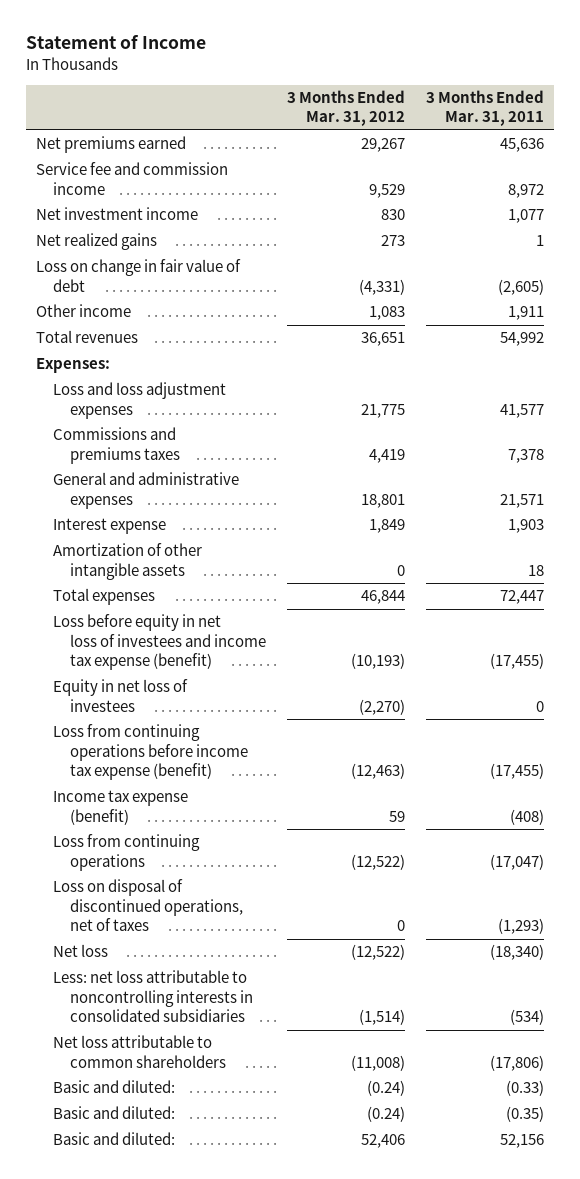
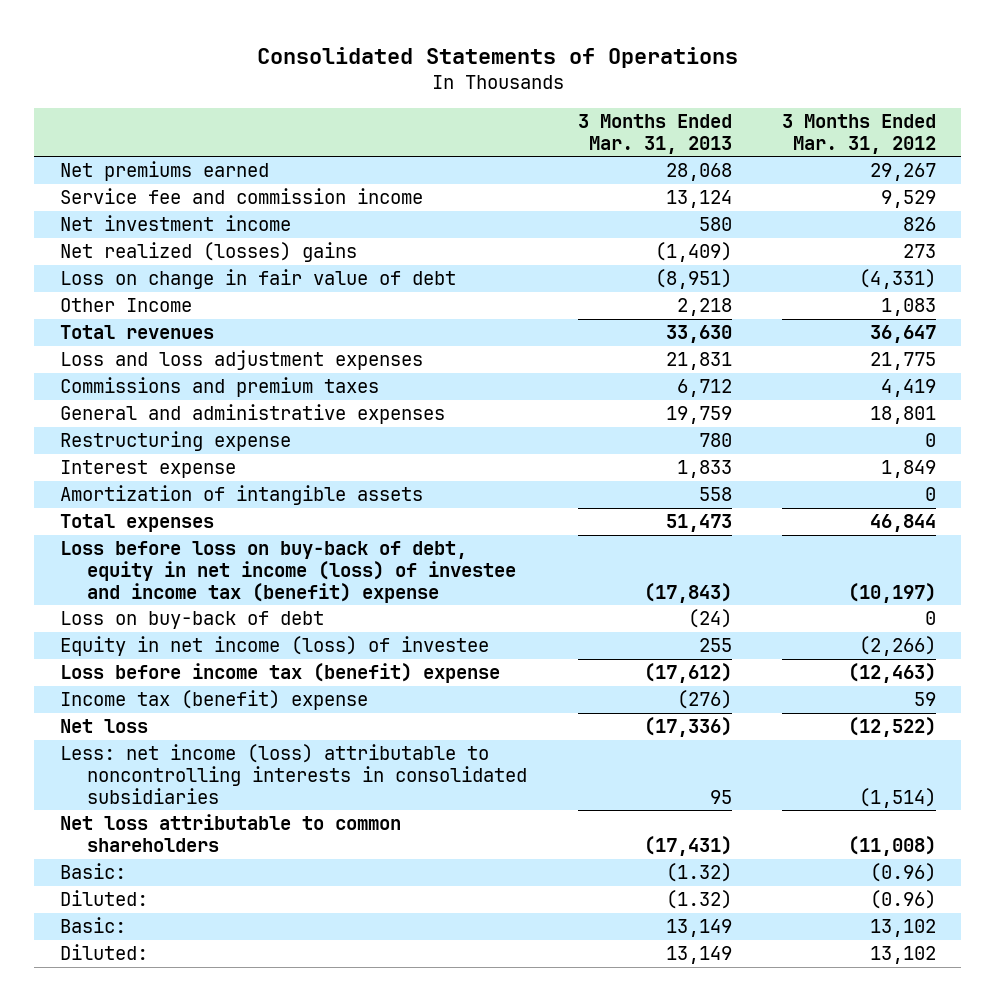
[25,34,206,50] Statement of Income -> [256,46,738,68] Consolidated Statements of Operations
[425,90,544,127] 3 Months Ended Mar. 31, 2011 -> none
none -> [577,114,732,154] 3 Months Ended Mar. 31, 2013
[380,209,405,221] 830 -> [902,217,936,232] 826
[36,233,158,251] Net realized gains -> [59,242,357,263] Net realized (losses) gains
[36,358,111,374] Expenses: -> none
[36,304,132,318] Other income -> [59,298,192,313] Other Income
[360,332,405,347] 36,651 -> [869,325,936,344] 36,647
[53,427,181,464] Commissions and premiums taxes -> [59,377,379,398] Commissions and premium taxes
none -> [59,431,291,452] Restructuring expense
[53,543,203,580] Amortization of other intangible assets -> [59,485,423,506] Amortization of intangible assets
[53,834,201,871] Loss from continuing operations -> none
[53,879,244,932] Loss on disposal of discontinued operations, net of taxes -> none
[53,614,267,671] Loss before equity in net loss of investees and income tax expense (benefit) -> [59,541,517,603] Loss before loss on buy-back of debt, equity in net income (loss) of investee and income tax (benefit) expense
[350,653,405,670] (10,193) -> [847,582,936,603] (10,197)
none -> [59,611,324,630] Loss on buy-back of debt
[53,679,189,712] Equity in net loss of investees -> [59,636,489,657] Equity in net income (loss) of investee
[358,698,405,715] (2,270) -> [858,636,936,657] (2,266)
[53,724,249,781] Loss from continuing operations before income tax expense (benefit) -> [59,663,500,684] Loss before income tax (benefit) expense
[53,790,189,825] Income tax expense (benefit) -> [59,690,368,711] Income tax (benefit) expense
[53,970,254,1023] Less: net loss attributable to noncontrolling interests in consolidated subsidiaries -> [59,744,528,804] Less: net income (loss) attributable to noncontrolling interests in consolidated subsidiaries
[53,1080,176,1094] Basic and diluted: -> none
[53,1106,176,1120] Basic and diluted: -> none
none -> [59,863,126,880] Basic:
none -> [59,890,148,907] Diluted:
none -> [59,917,126,934] Basic:
[53,1132,176,1146] Basic and diluted: -> [59,944,148,961] Diluted:
[360,1134,405,1149] 52,406 -> [869,946,936,965] 13,102

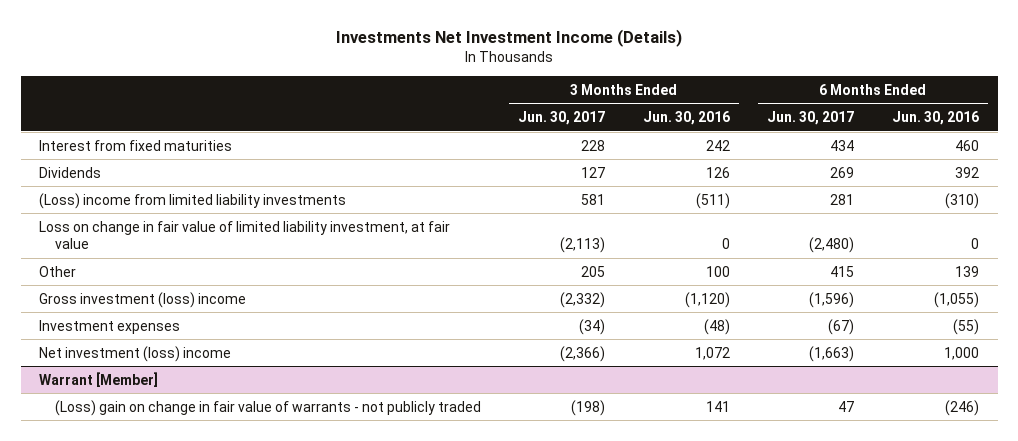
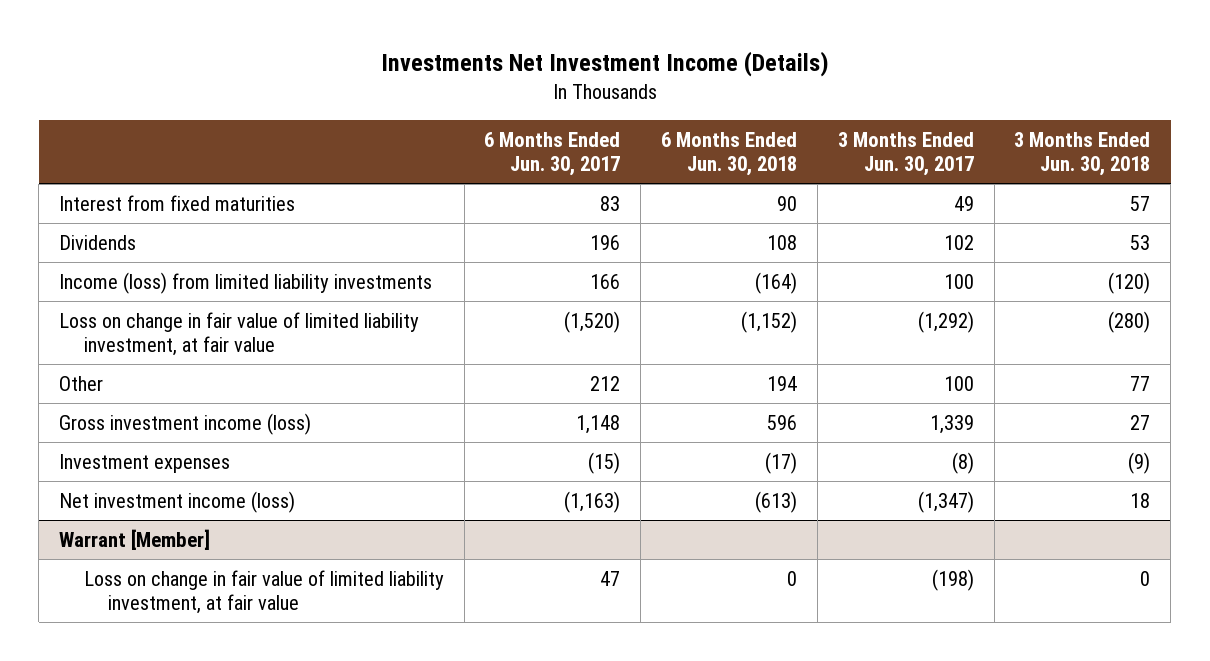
[642,111,730,126] Jun. 30, 2016 -> none
[891,111,979,126] Jun. 30, 2016 -> none
none -> [661,131,798,176] 6 Months Ended Jun. 30, 2018
none -> [1014,131,1151,176] 3 Months Ended Jun. 30, 2018
[581,139,606,151] 228 -> [953,195,974,211] 49
[830,139,855,151] 434 -> [600,195,621,211] 83
[581,166,606,178] 127 -> [943,234,974,250] 102
[830,166,855,178] 269 -> [590,234,621,250] 196
[39,192,347,209] (Loss) income from limited liability investments -> [59,271,433,294] Income (loss) from limited liability investments
[581,193,606,205] 581 -> [943,273,974,289] 100
[830,193,855,205] 281 -> [590,273,621,289] 166
[560,237,606,254] (2,113) -> [917,310,974,333] (1,292)
[809,237,855,254] (2,480) -> [564,310,621,333] (1,520)
[581,265,606,277] 205 -> [943,375,974,391] 100
[830,265,855,277] 415 -> [590,375,621,391] 212
[39,291,247,308] Gross investment (loss) income -> [59,412,312,435] Gross investment income (loss)
[560,291,606,308] (2,332) -> [929,414,974,434] 1,339
[809,291,855,308] (1,596) -> [576,414,621,434] 1,148
[579,318,606,335] (34) -> [951,451,974,474] (8)
[828,318,855,335] (67) -> [588,451,621,474] (15)
[39,345,232,362] Net investment (loss) income -> [59,490,296,513] Net investment income (loss)
[560,345,606,362] (2,366) -> [917,490,974,513] (1,347)
[809,345,855,362] (1,663) -> [564,490,621,513] (1,163)
[54,399,481,416] (Loss) gain on change in fair value of warrants - not publicly traded -> [83,569,444,615] Loss on change in fair value of limited liability investment, at fair value

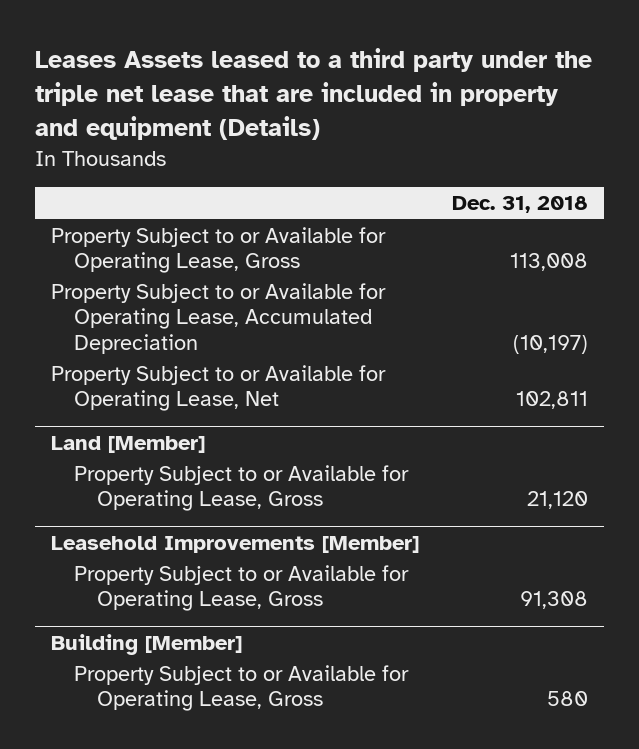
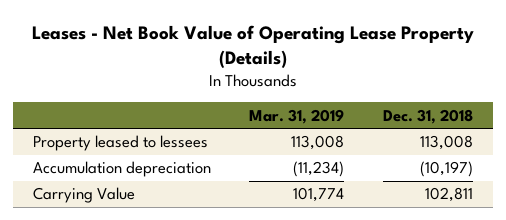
[34,48,592,141] Leases Assets leased to a third party under the triple net lease that are included in property and equipment (Details) -> [31,24,474,68] Leases - Net Book Value of Operating Lease Property (Details)
none -> [249,108,345,124] Mar. 31, 2019
[50,435,205,453] Land [Member] -> none
[73,465,409,512] Property Subject to or Available for Operating Lease, Gross -> none
[50,535,419,553] Leasehold Improvements [Member] -> none
[73,565,409,612] Property Subject to or Available for Operating Lease, Gross -> none
[50,633,242,655] Building [Member] -> none
[73,665,409,712] Property Subject to or Available for Operating Lease, Gross -> none
[50,227,386,274] Property Subject to or Available for Operating Lease, Gross -> [32,135,208,152] Property leased to lessees
[50,283,386,354] Property Subject to or Available for Operating Lease, Accumulated Depreciation -> [32,161,211,178] Accumulation depreciation
[50,365,386,412] Property Subject to or Available for Operating Lease, Net -> [32,187,135,204] Carrying Value

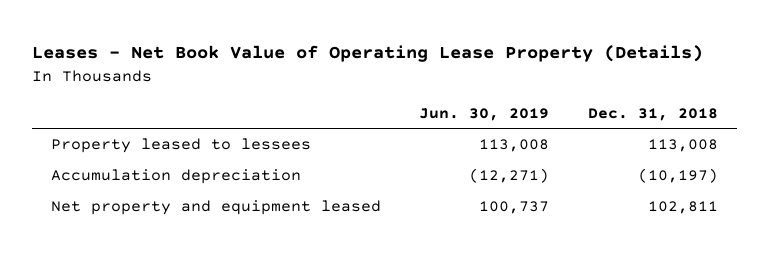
[249,108,345,124] Mar. 31, 2019 -> none
none -> [419,107,550,121] Jun. 30, 2019
[32,187,135,204] Carrying Value -> [51,200,382,216] Net property and equipment leased

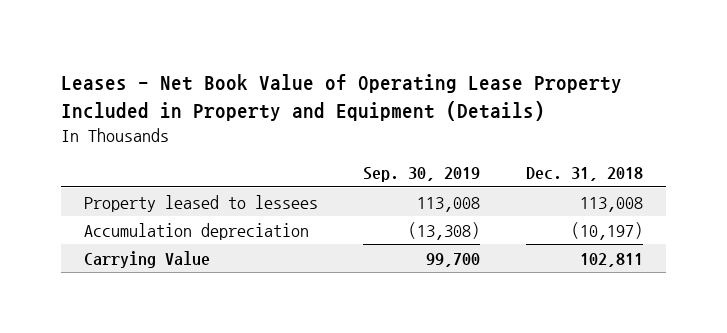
[32,45,704,63] Leases - Net Book Value of Operating Lease Property (Details) -> [60,73,622,121] Leases - Net Book Value of Operating Lease Property Included in Property and Equipment (Details)
[419,107,550,121] Jun. 30, 2019 -> none
none -> [363,167,481,183] Sep. 30, 2019
[51,200,382,216] Net property and equipment leased -> [83,250,210,268] Carrying Value

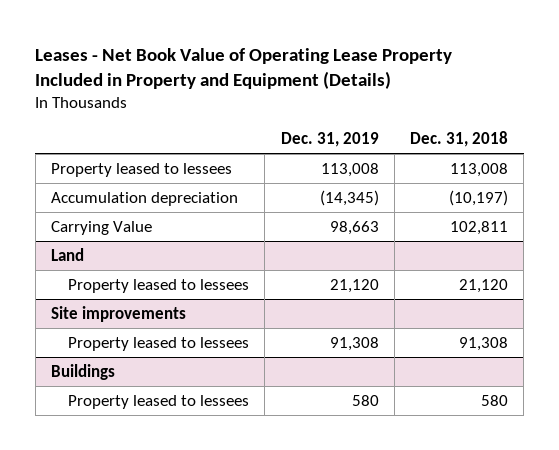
[363,167,481,183] Sep. 30, 2019 -> none
none -> [280,132,379,148] Dec. 31, 2019
none -> [50,247,84,261] Land
none -> [68,278,250,293] Property leased to lessees
none -> [50,305,186,322] Site improvements
none -> [68,336,250,351] Property leased to lessees
none -> [50,363,115,380] Buildings
none -> [68,394,250,409] Property leased to lessees

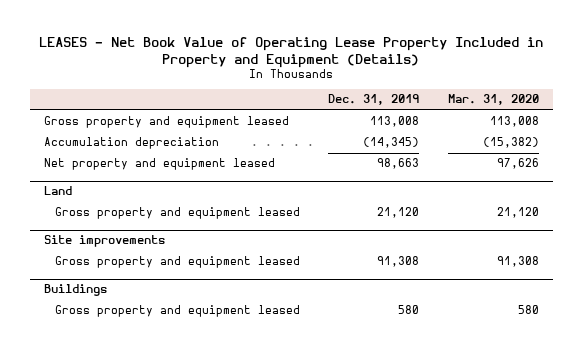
[35,47,453,90] Leases - Net Book Value of Operating Lease Property Included in Property and Equipment (Details) -> [39,36,544,68] LEASES - Net Book Value of Operating Lease Property Included in Property and Equipment (Details)
[410,131,509,148] Dec. 31, 2018 -> none
none -> [447,94,539,106] Mar. 31, 2020
[50,162,232,177] Property leased to lessees -> [43,116,289,129] Gross property and equipment leased
[50,220,152,235] Carrying Value -> [43,158,275,171] Net property and equipment leased
[68,278,250,293] Property leased to lessees -> [54,207,300,220] Gross property and equipment leased
[68,336,250,351] Property leased to lessees -> [54,256,300,269] Gross property and equipment leased
[68,394,250,409] Property leased to lessees -> [54,305,300,318] Gross property and equipment leased

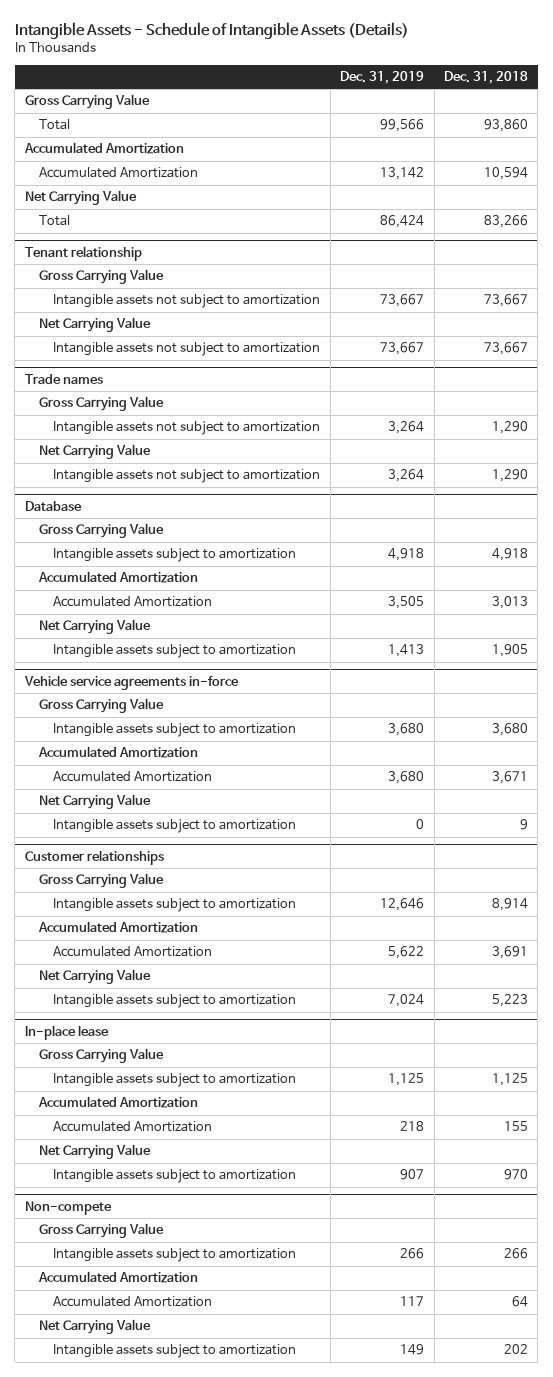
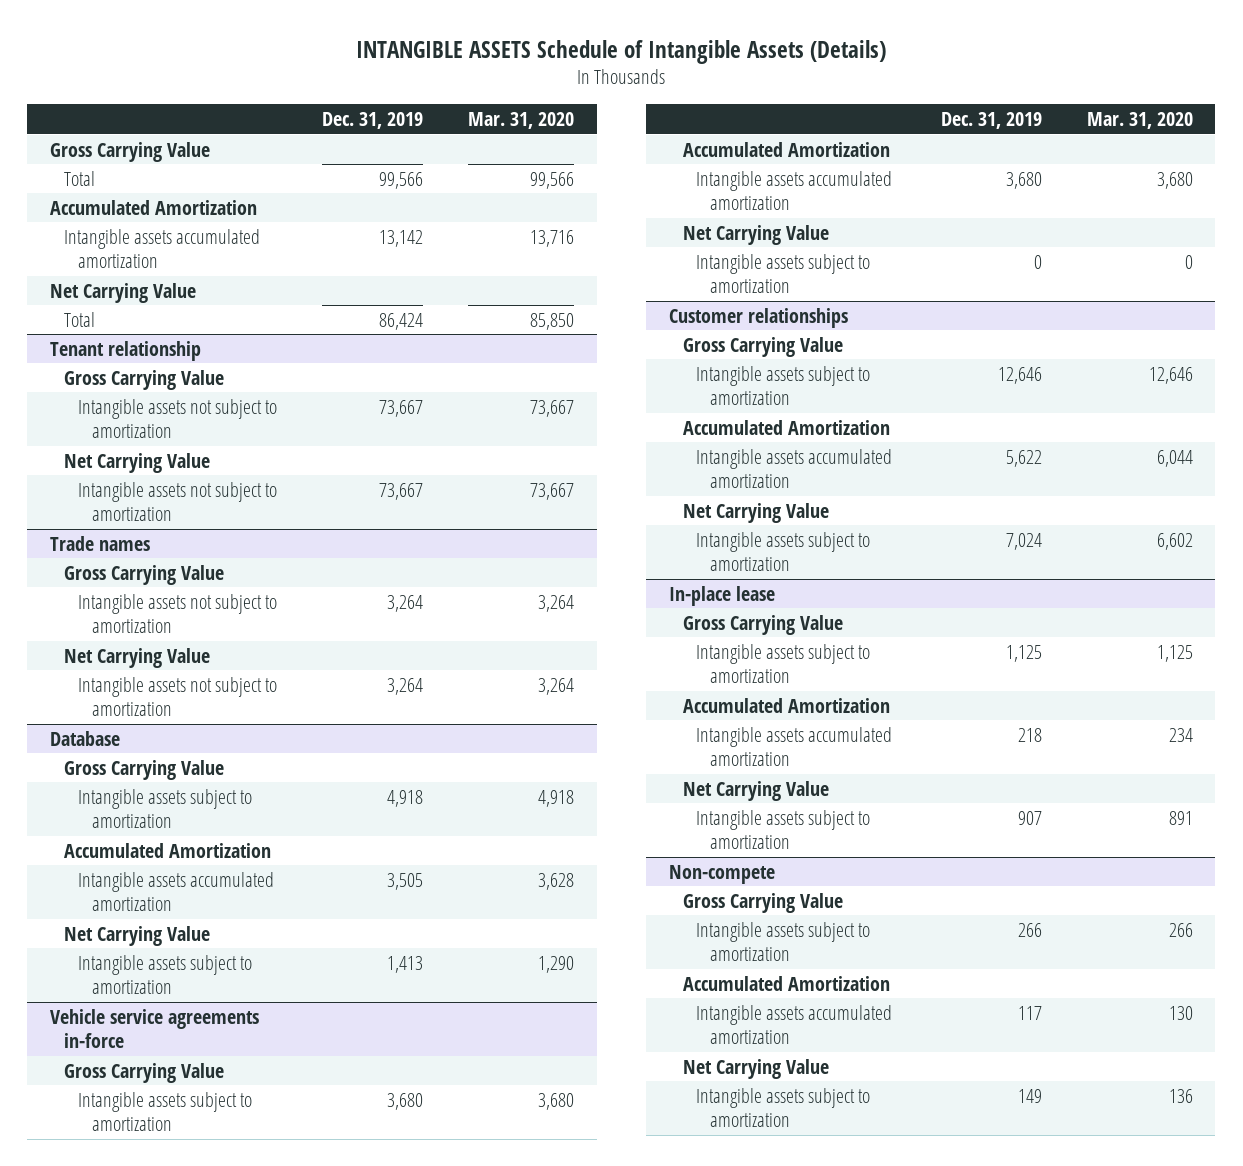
[14,21,409,39] Intangible Assets - Schedule of Intangible Assets (Details) -> [356,39,887,64] INTANGIBLE ASSETS Schedule of Intangible Assets (Details)
[443,70,528,84] Dec. 31, 2018 -> none
none -> [468,111,575,129] Mar. 31, 2020
[39,167,199,179] Accumulated Amortization -> [63,228,260,269] Intangible assets accumulated amortization
[53,596,213,608] Accumulated Amortization -> [77,871,274,912] Intangible assets accumulated amortization
[53,771,213,783] Accumulated Amortization -> [696,170,893,211] Intangible assets accumulated amortization
[53,946,213,958] Accumulated Amortization -> [696,448,893,489] Intangible assets accumulated amortization
[53,1121,213,1133] Accumulated Amortization -> [696,726,893,767] Intangible assets accumulated amortization
[53,1296,213,1308] Accumulated Amortization -> [696,1004,893,1045] Intangible assets accumulated amortization

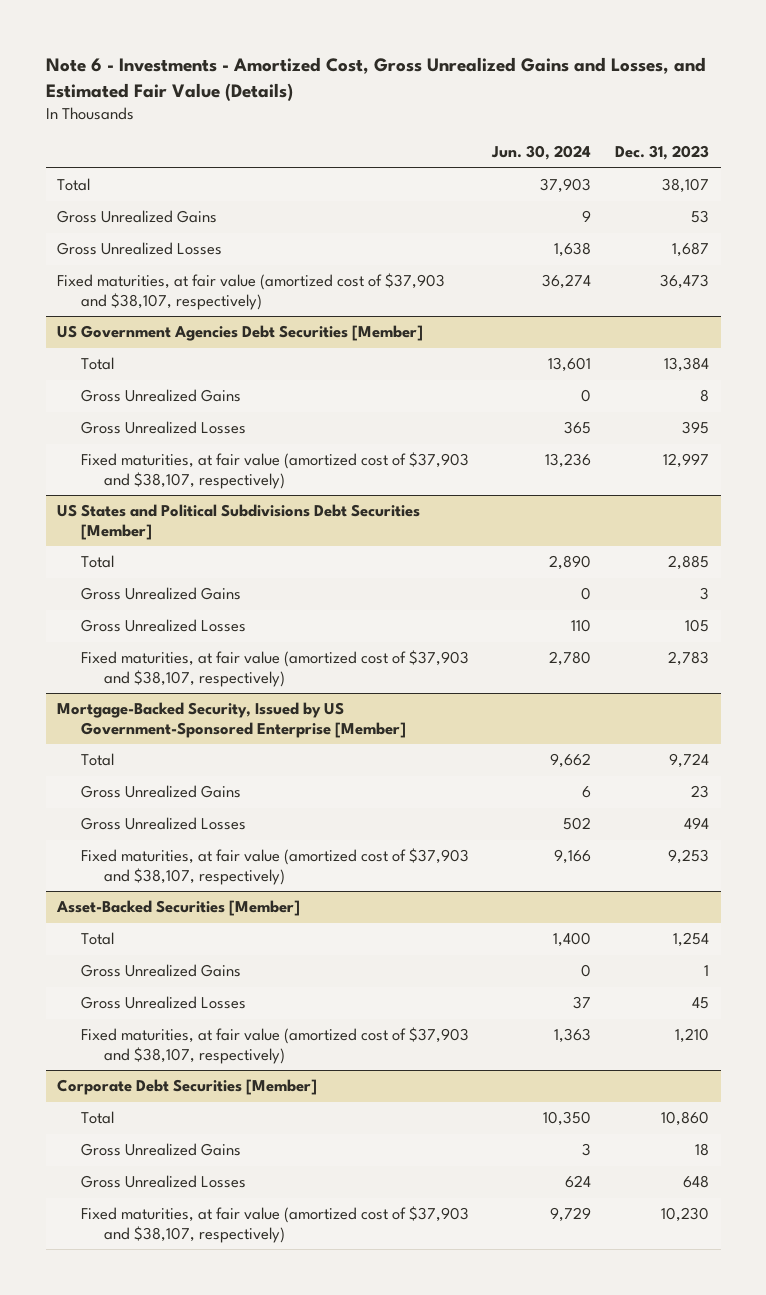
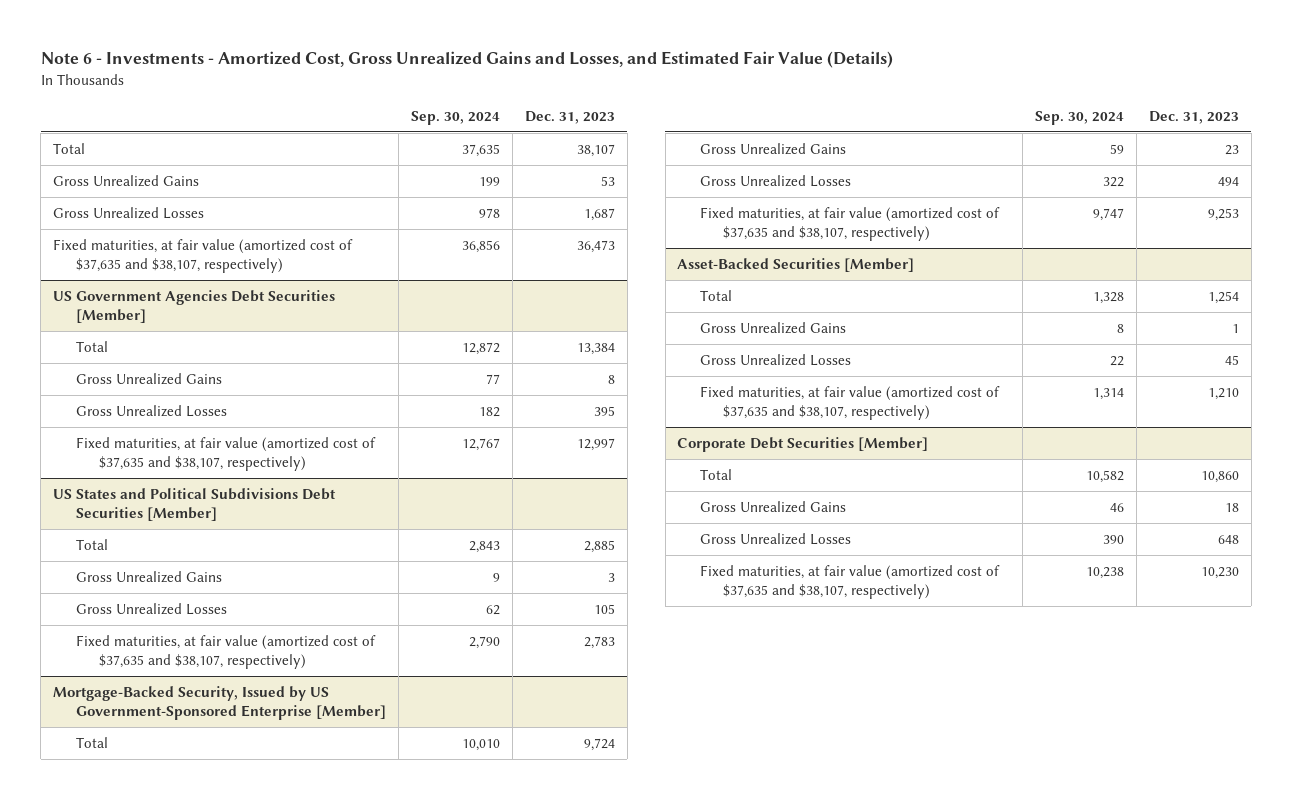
[491,145,592,161] Jun. 30, 2024 -> none
none -> [411,110,501,125] Sep. 30, 2024
[57,273,446,310] Fixed maturities, at fair value (amortized cost of $37,903 and $38,107, respectively) -> [53,238,354,274] Fixed maturities, at fair value (amortized cost of $37,635 and $38,107, respectively)
[80,452,469,489] Fixed maturities, at fair value (amortized cost of $37,903 and $38,107, respectively) -> [76,436,377,472] Fixed maturities, at fair value (amortized cost of $37,635 and $38,107, respectively)
[80,650,469,687] Fixed maturities, at fair value (amortized cost of $37,903 and $38,107, respectively) -> [76,634,377,670] Fixed maturities, at fair value (amortized cost of $37,635 and $38,107, respectively)
[80,848,469,885] Fixed maturities, at fair value (amortized cost of $37,903 and $38,107, respectively) -> [700,206,1001,242] Fixed maturities, at fair value (amortized cost of $37,635 and $38,107, respectively)
[80,1027,469,1064] Fixed maturities, at fair value (amortized cost of $37,903 and $38,107, respectively) -> [700,385,1001,421] Fixed maturities, at fair value (amortized cost of $37,635 and $38,107, respectively)
[80,1206,469,1243] Fixed maturities, at fair value (amortized cost of $37,903 and $38,107, respectively) -> [700,564,1001,600] Fixed maturities, at fair value (amortized cost of $37,635 and $38,107, respectively)

